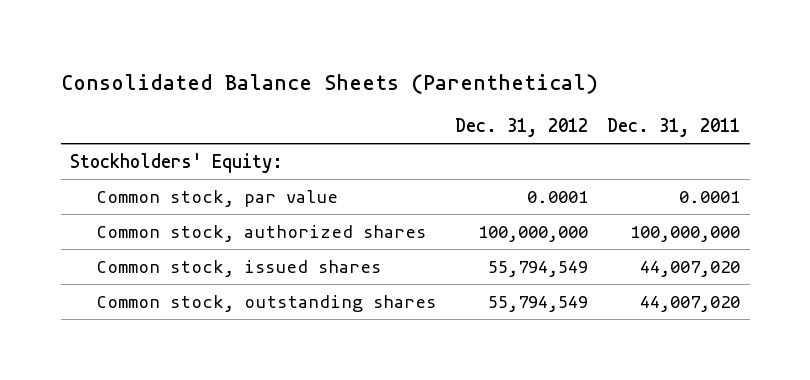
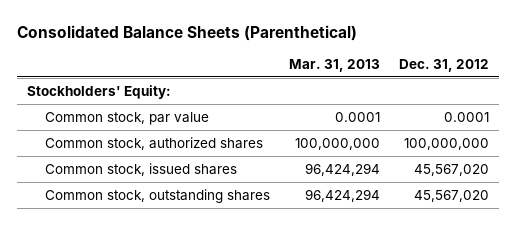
[607,117,741,137] Dec. 31, 2011 -> none
none -> [289,58,381,72] Mar. 31, 2013
[487,260,588,277] 55,794,549 -> [414,163,490,176] 45,567,020
[487,295,588,312] 55,794,549 -> [414,189,490,202] 45,567,020

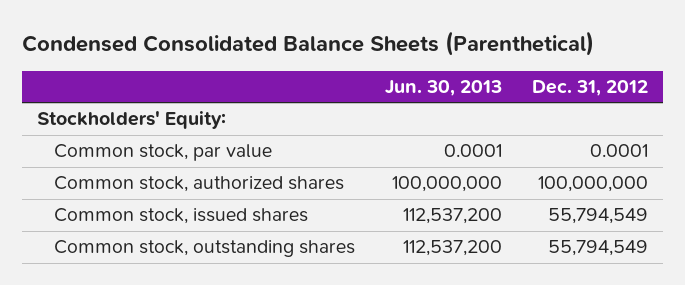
[17,25,358,42] Consolidated Balance Sheets (Parenthetical) -> [21,31,594,57] Condensed Consolidated Balance Sheets (Parenthetical)
[289,58,381,72] Mar. 31, 2013 -> none
none -> [385,80,503,97] Jun. 30, 2013
[414,163,490,176] 45,567,020 -> [547,208,648,225] 55,794,549
[414,189,490,202] 45,567,020 -> [547,240,648,257] 55,794,549

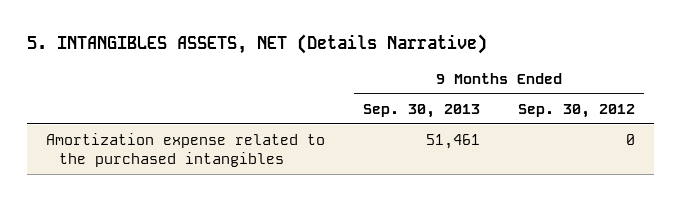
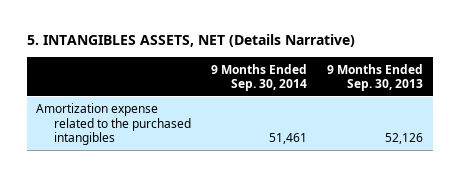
[517,103,635,118] Sep. 30, 2012 -> none
none -> [211,63,308,92] 9 Months Ended Sep. 30, 2014
[426,134,481,150] 51,461 -> [384,133,423,145] 52,126

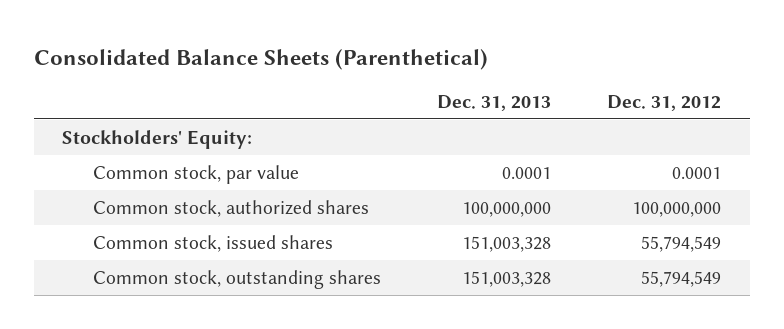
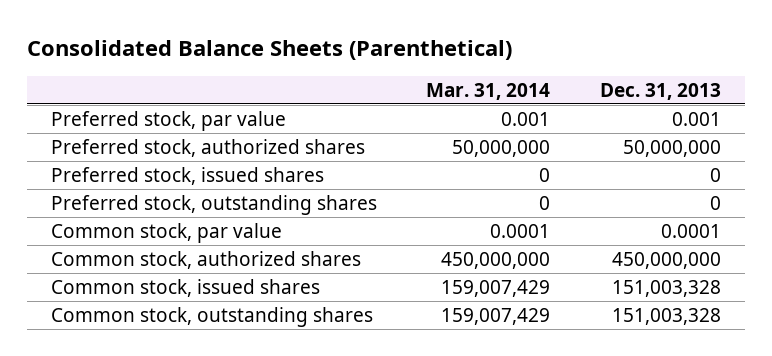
[607,94,722,111] Dec. 31, 2012 -> none
none -> [426,82,551,100] Mar. 31, 2014
[62,129,253,149] Stockholders' Equity: -> none
none -> [51,110,287,131] Preferred stock, par value
none -> [51,138,366,157] Preferred stock, authorized shares
none -> [51,166,325,185] Preferred stock, issued shares
none -> [51,194,378,215] Preferred stock, outstanding shares
[461,201,551,217] 100,000,000 -> [611,251,721,269] 450,000,000

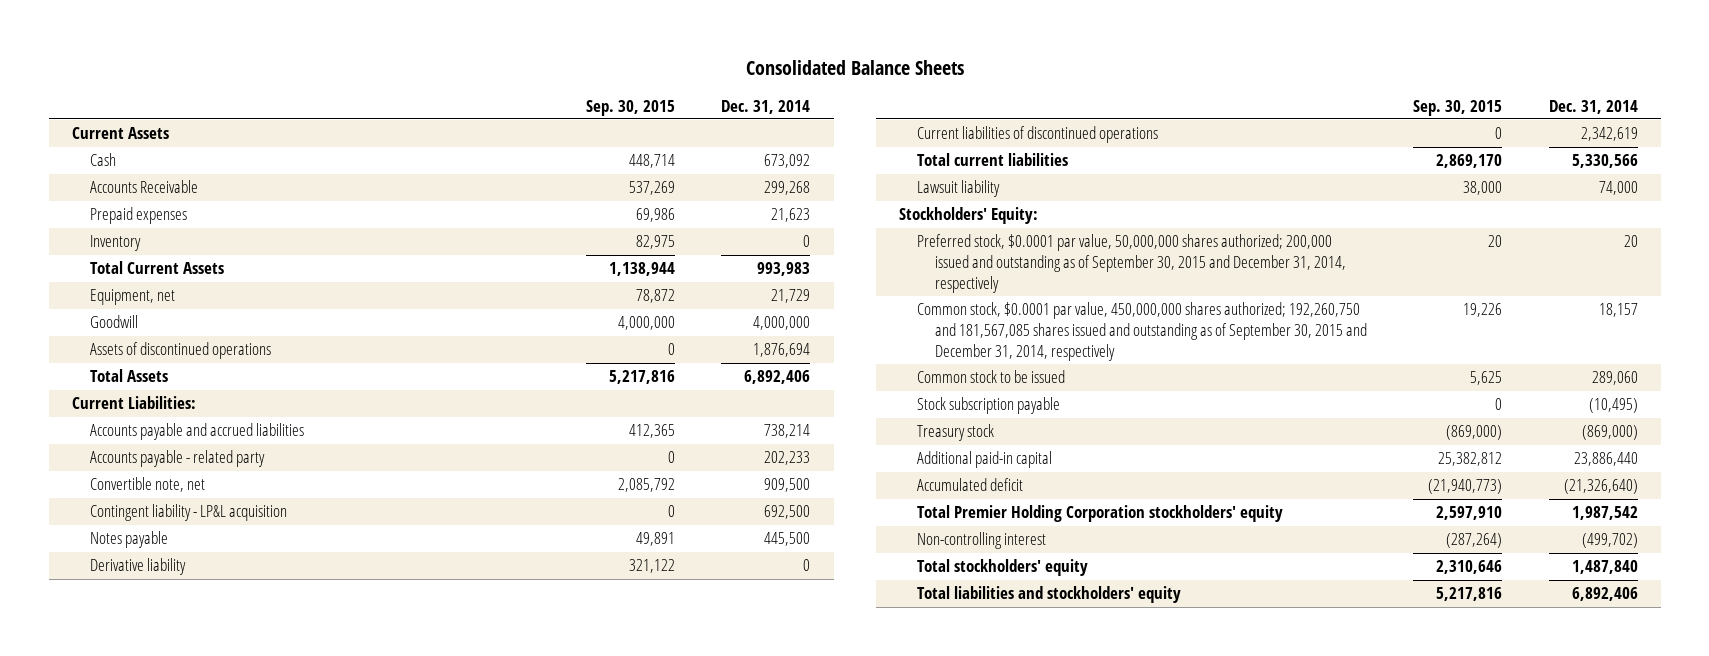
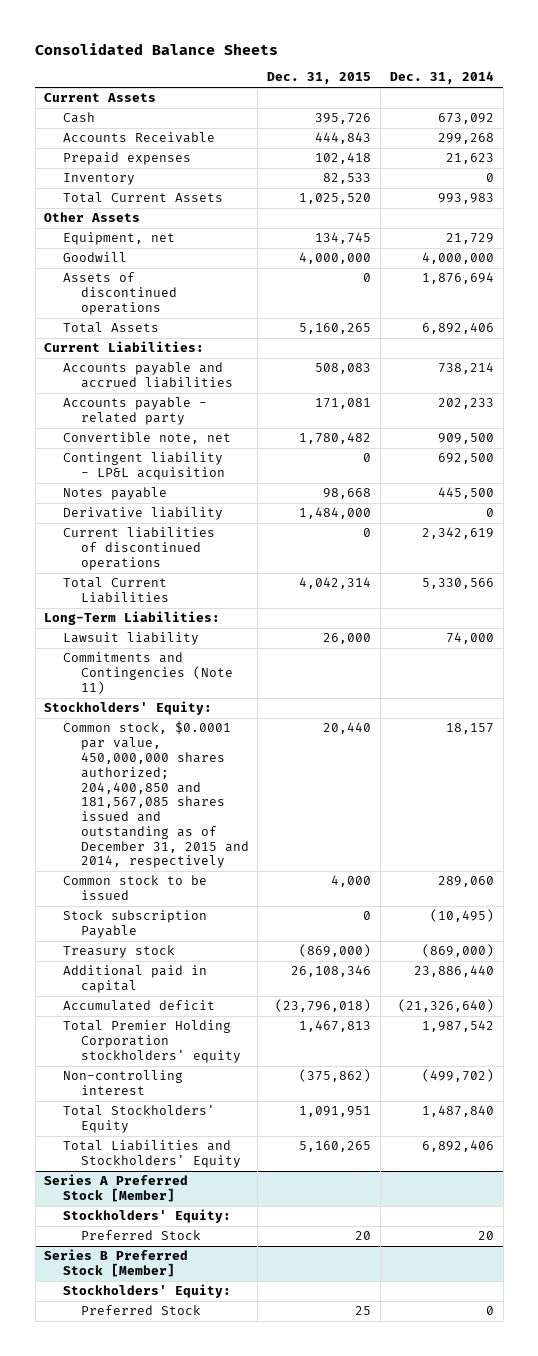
[586,99,676,116] Sep. 30, 2015 -> none
none -> [267,72,372,85] Dec. 31, 2015
none -> [44,212,141,223] Other Assets
[917,153,1069,167] Total current liabilities -> [62,577,169,604] Total Current Liabilities
none -> [44,611,221,626] Long-Term Liabilities:
none -> [62,652,233,694] Commitments and Contingencies (Note 11)
[917,234,1347,293] Preferred stock, $0.0001 par value, 50,000,000 shares authorized; 200,000 issued and outstanding as of September 30, 2015 and December 31, 2014, respectively -> none
[917,302,1368,361] Common stock, $0.0001 par value, 450,000,000 shares authorized; 192,260,750 and 181,567,085 shares issued and outstanding as of September 30, 2015 and December 31, 2014, respectively -> [62,721,249,869] Common stock, $0.0001 par value, 450,000,000 shares authorized; 204,400,850 and 181,567,085 shares issued and outstanding as of December 31, 2015 and 2014, respectively
[917,397,1061,415] Stock subscription payable -> [62,910,207,939] Stock subscription Payable
[917,451,1053,469] Additional paid-in capital -> [62,965,207,994] Additional paid in capital
[917,559,1089,577] Total stockholders' equity -> [62,1105,215,1134] Total Stockholders' Equity
[917,586,1182,604] Total liabilities and stockholders' equity -> [62,1140,241,1169] Total Liabilities and Stockholders' Equity
none -> [44,1174,189,1203] Series A Preferred Stock [Member]
none -> [62,1209,231,1224] Stockholders' Equity:
none -> [80,1230,201,1241] Preferred Stock
none -> [44,1249,189,1278] Series B Preferred Stock [Member]
none -> [62,1284,231,1299] Stockholders' Equity:
none -> [80,1305,201,1316] Preferred Stock

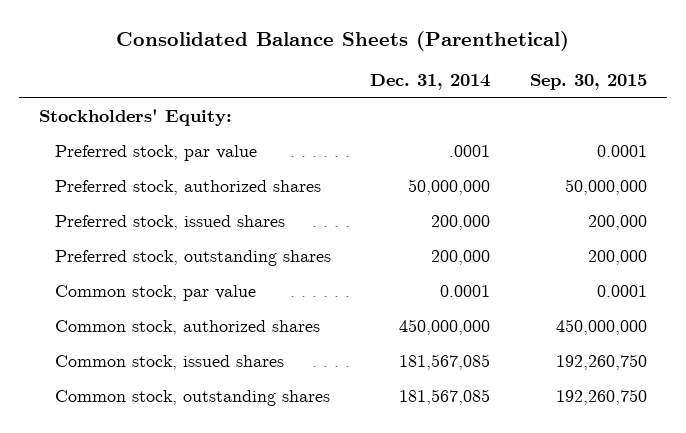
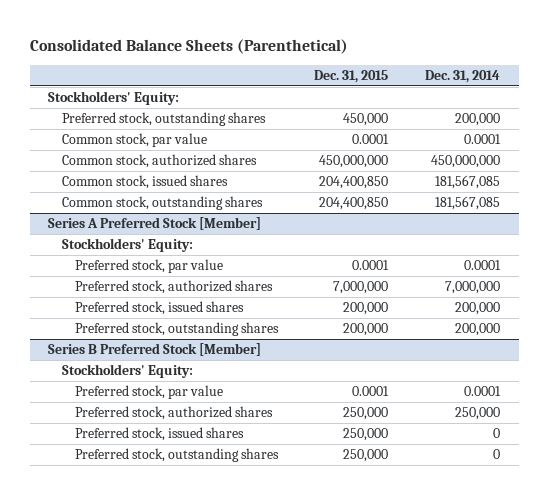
[529,74,647,91] Sep. 30, 2015 -> none
none -> [314,69,389,83] Dec. 31, 2015
[54,145,257,162] Preferred stock, par value -> none
[54,180,321,196] Preferred stock, authorized shares -> none
[54,215,285,231] Preferred stock, issued shares -> none
none -> [48,216,262,230] Series A Preferred Stock [Member]
none -> [61,237,193,252] Stockholders' Equity:
none -> [74,258,223,273] Preferred stock, par value
none -> [74,279,273,294] Preferred stock, authorized shares
none -> [74,300,244,315] Preferred stock, issued shares
none -> [74,321,279,336] Preferred stock, outstanding shares
none -> [48,342,262,356] Series B Preferred Stock [Member]
none -> [61,363,193,378] Stockholders' Equity:
none -> [74,384,223,399] Preferred stock, par value
none -> [74,405,273,420] Preferred stock, authorized shares
none -> [74,426,244,441] Preferred stock, issued shares
none -> [74,447,279,462] Preferred stock, outstanding shares

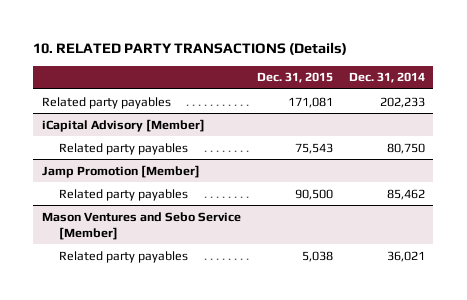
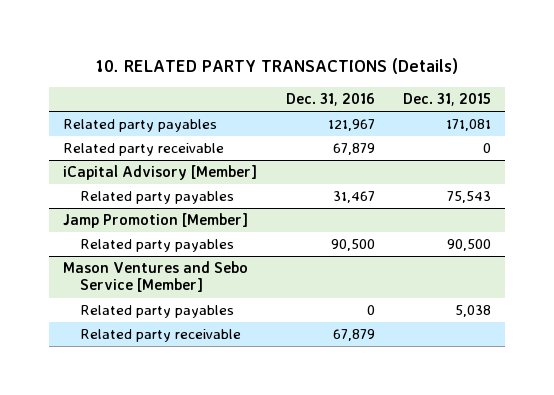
[349,72,426,84] Dec. 31, 2014 -> none
none -> [285,93,375,107] Dec. 31, 2016
none -> [63,143,225,157] Related party receivable
none -> [79,329,241,343] Related party receivable

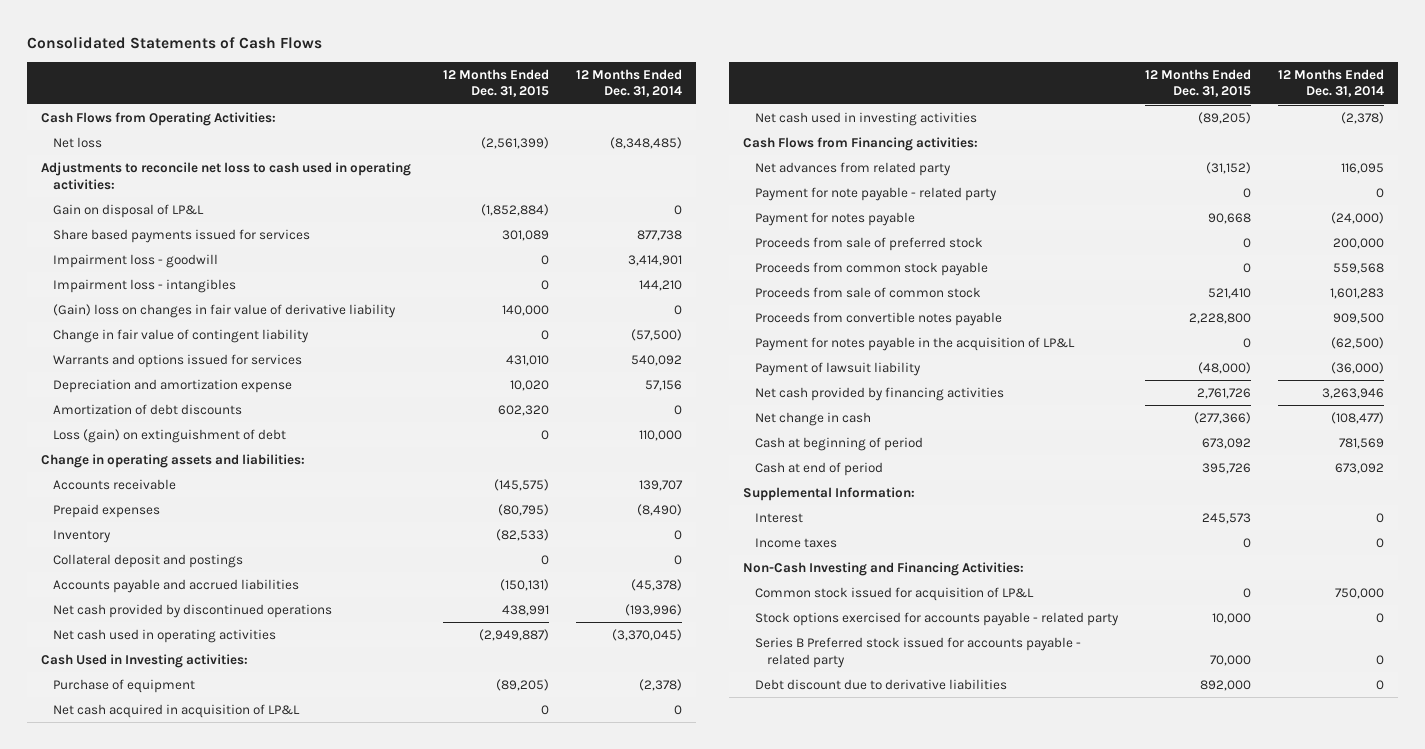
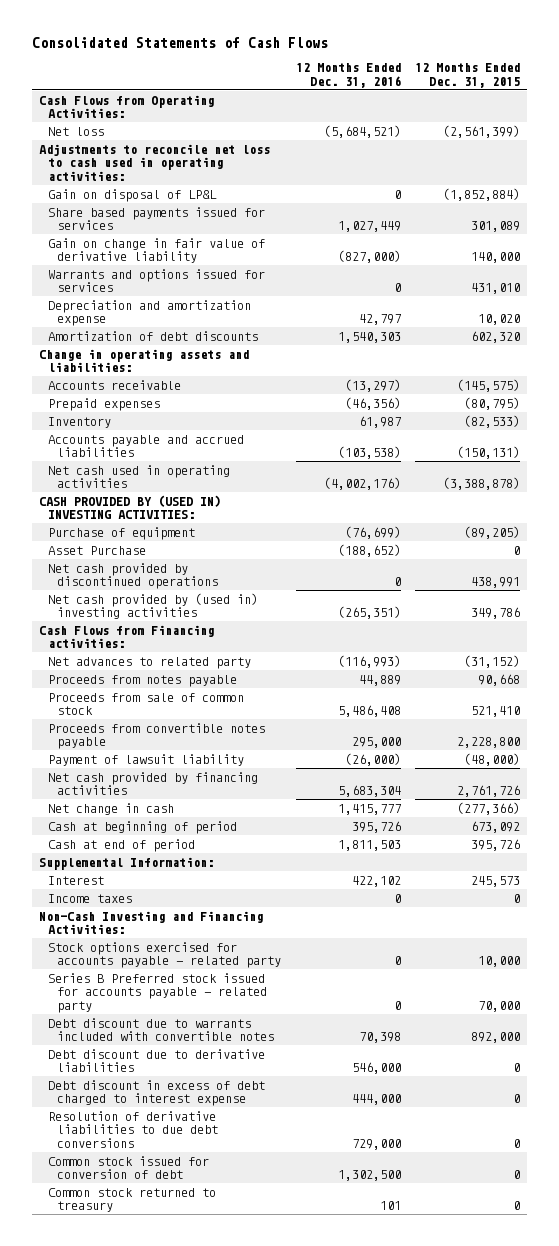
[576,68,683,98] 12 Months Ended Dec. 31, 2014 -> none
none -> [295,63,401,88] 12 Months Ended Dec. 31, 2016
[52,253,218,268] Impairment loss - goodwill -> none
[52,278,236,293] Impairment loss - intangibles -> none
[52,328,309,343] Change in fair value of contingent liability -> none
[52,303,396,318] (Gain) loss on changes in fair value of derivative liability -> [48,237,266,264] Gain on change in fair value of derivative liability
[52,428,286,443] Loss (gain) on extinguishment of debt -> none
[52,553,243,568] Collateral deposit and postings -> none
[479,628,550,641] (2,949,887) -> [443,477,521,491] (3,388,878)
[40,653,248,668] Cash Used in Investing activities: -> [39,494,222,520] CASH PROVIDED BY (USED IN) INVESTING ACTIVITIES:
[52,703,300,718] Net cash acquired in acquisition of LP&L -> [48,545,147,555] Asset Purchase
[52,603,332,618] Net cash provided by discontinued operations -> [48,562,218,590] Net cash provided by discontinued operations
[754,111,977,126] Net cash used in investing activities -> [48,592,259,620] Net cash provided by (used in) investing activities
[1198,111,1252,124] (89,205) -> [471,607,521,620] 349,786
[754,186,997,201] Payment for note payable - related party -> none
[754,236,983,251] Proceeds from sale of preferred stock -> none
[754,261,988,276] Proceeds from common stock payable -> none
[754,161,951,176] Net advances from related party -> [48,656,252,669] Net advances to related party
[754,211,915,226] Payment for notes payable -> [48,674,238,687] Proceeds from notes payable
[754,336,1075,351] Payment for notes payable in the acquisition of LP&L -> none
[754,586,1034,601] Common stock issued for acquisition of LP&L -> none
none -> [48,1017,274,1042] Debt discount due to warrants included with convertible notes
[1200,679,1252,691] 892,000 -> [513,1063,521,1073] 0
none -> [48,1079,266,1107] Debt discount in excess of debt charged to interest expense
none -> [48,1110,218,1148] Resolution of derivative liabilities to due debt conversions
none -> [48,1155,210,1180] Common stock issued for conversion of debt
none -> [48,1187,217,1213] Common stock returned to treasury

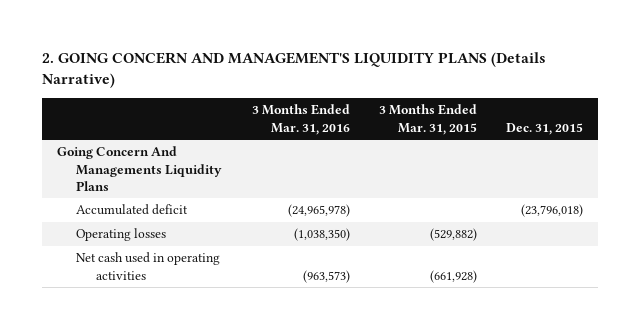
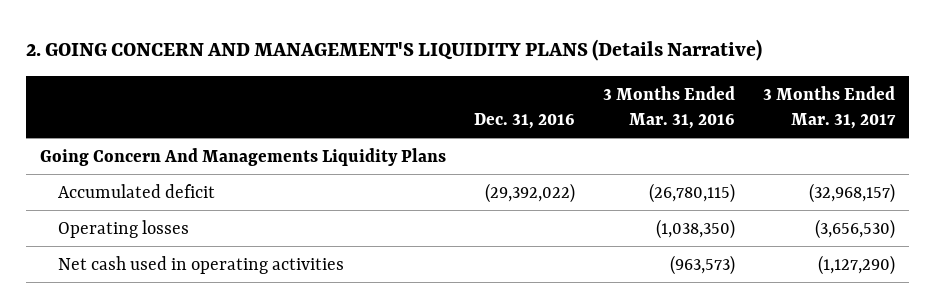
[379,104,478,135] 3 Months Ended Mar. 31, 2015 -> none
[506,122,584,135] Dec. 31, 2015 -> none
none -> [474,112,576,129] Dec. 31, 2016
none -> [762,85,896,129] 3 Months Ended Mar. 31, 2017
[287,204,350,218] (24,965,978) -> [648,182,735,203] (26,780,115)

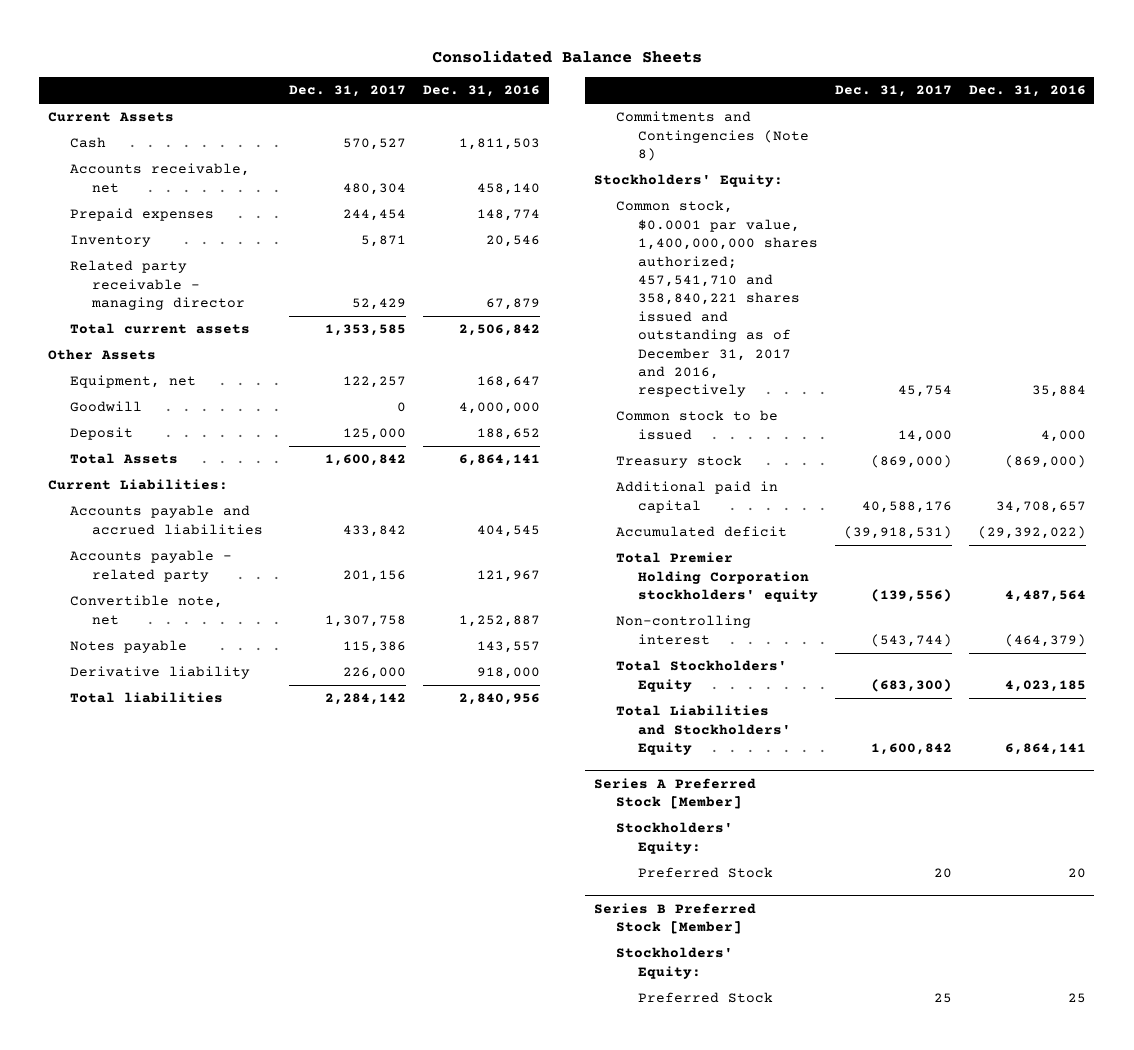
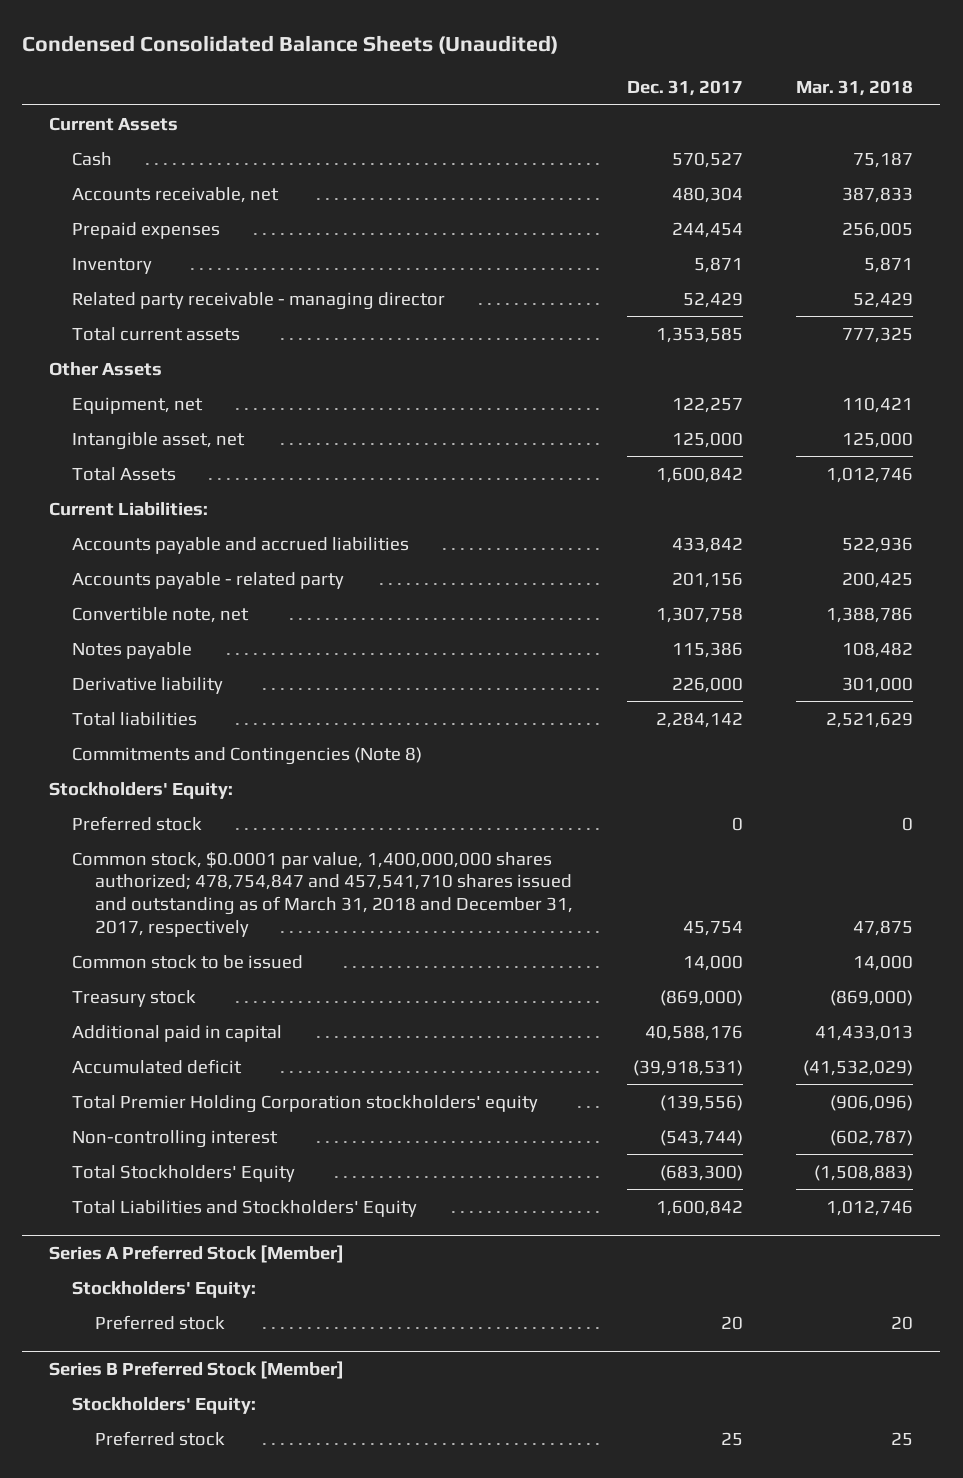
[431,50,702,64] Consolidated Balance Sheets -> [22,35,559,55] Condensed Consolidated Balance Sheets (Unaudited)
[423,85,541,98] Dec. 31, 2016 -> none
none -> [796,80,914,97] Mar. 31, 2018
[70,401,143,413] Goodwill -> none
[70,427,134,441] Deposit -> [72,431,246,450] Intangible asset, net
none -> [72,815,203,831] Preferred stock
[615,200,819,398] Common stock, $0.0001 par value, 1,400,000,000 shares authorized; 457,541,710 and 358,840,221 shares issued and outstanding as of December 31, 2017 and 2016, respectively -> [72,850,573,937] Common stock, $0.0001 par value, 1,400,000,000 shares authorized; 478,754,847 and 457,541,710 shares issued and outstanding as of March 31, 2018 and December 31, 2017, respectively
[638,867,774,879] Preferred Stock -> [94,1314,225,1330] Preferred stock
[638,992,774,1004] Preferred Stock -> [94,1430,225,1446] Preferred stock

